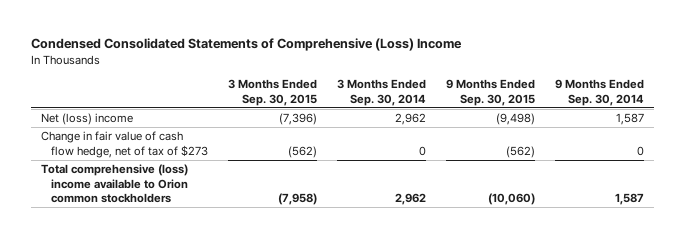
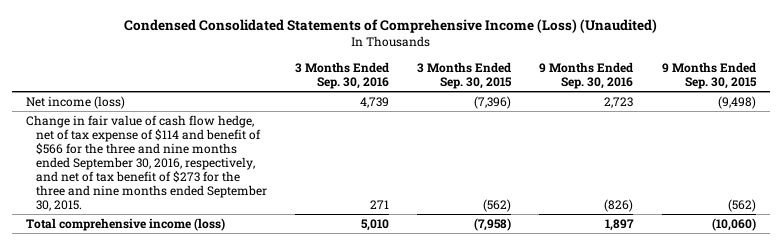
[30,38,462,52] Condensed Consolidated Statements of Comprehensive (Loss) Income -> [123,19,657,34] Condensed Consolidated Statements of Comprehensive Income (Loss) (Unaudited)
[336,79,426,106] 3 Months Ended Sep. 30, 2014 -> none
[554,79,644,106] 9 Months Ended Sep. 30, 2014 -> none
none -> [295,61,390,89] 3 Months Ended Sep. 30, 2016
none -> [539,61,634,89] 9 Months Ended Sep. 30, 2016
[40,113,133,126] Net (loss) income -> [25,95,125,109] Net income (loss)
[40,131,209,158] Change in fair value of cash flow hedge, net of tax of $273 -> [25,114,267,212] Change in fair value of cash flow hedge, net of tax expense of $114 and benefit of $566 for the three and nine months ended September 30, 2016, respectively, and net of tax benefit of $273 for the three and nine months ended September 30, 2015.
[40,164,189,204] Total comprehensive (loss) income available to Orion common stockholders -> [25,217,225,231] Total comprehensive income (loss)

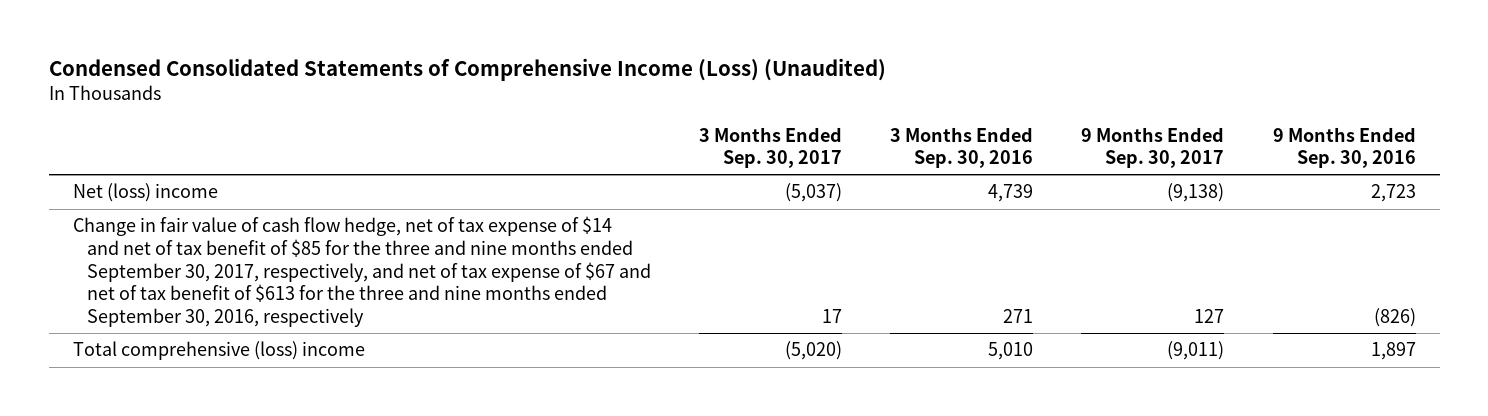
[417,61,513,89] 3 Months Ended Sep. 30, 2015 -> none
[661,61,757,89] 9 Months Ended Sep. 30, 2015 -> none
none -> [699,126,843,169] 3 Months Ended Sep. 30, 2017
none -> [1081,126,1225,169] 9 Months Ended Sep. 30, 2017
[25,95,125,109] Net income (loss) -> [72,183,218,203] Net (loss) income
[25,114,267,212] Change in fair value of cash flow hedge, net of tax expense of $114 and benefit of $566 for the three and nine months ended September 30, 2016, respectively, and net of tax benefit of $273 for the three and nine months ended September 30, 2015. -> [72,216,652,327] Change in fair value of cash flow hedge, net of tax expense of $14 and net of tax benefit of $85 for the three and nine months ended September 30, 2017, respectively, and net of tax expense of $67 and net of tax benefit of $613 for the three and nine months ended September 30, 2016, respectively
[25,217,225,231] Total comprehensive income (loss) -> [72,341,365,361] Total comprehensive (loss) income

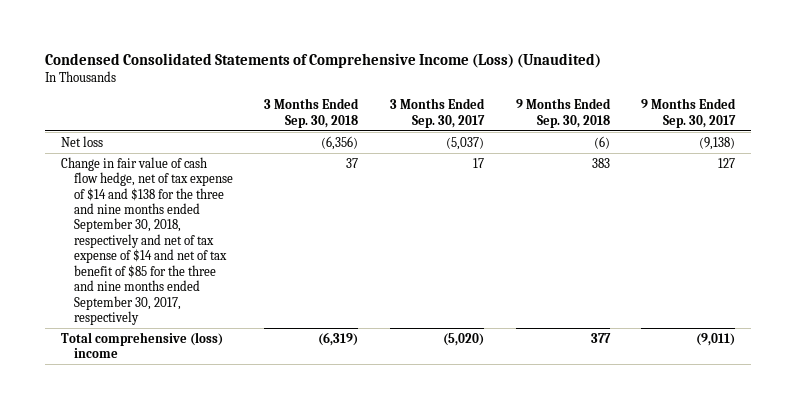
[890,126,1034,169] 3 Months Ended Sep. 30, 2016 -> none
[1272,126,1416,169] 9 Months Ended Sep. 30, 2016 -> none
none -> [264,98,360,128] 3 Months Ended Sep. 30, 2018
none -> [515,98,611,128] 9 Months Ended Sep. 30, 2018
[72,183,218,203] Net (loss) income -> [60,135,103,147] Net loss
[72,216,652,327] Change in fair value of cash flow hedge, net of tax expense of $14 and net of tax benefit of $85 for the three and nine months ended September 30, 2017, respectively, and net of tax expense of $67 and net of tax benefit of $613 for the three and nine months ended September 30, 2016, respectively -> [60,156,233,326] Change in fair value of cash flow hedge, net of tax expense of $14 and $138 for the three and nine months ended September 30, 2018, respectively and net of tax expense of $14 and net of tax benefit of $85 for the three and nine months ended September 30, 2017, respectively

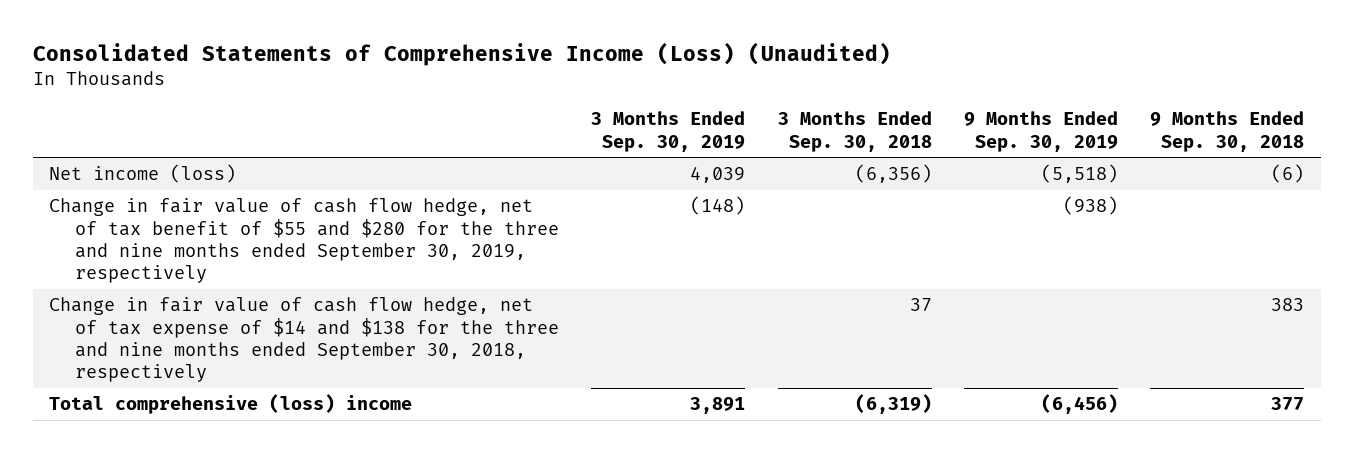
[44,52,601,68] Condensed Consolidated Statements of Comprehensive Income (Loss) (Unaudited) -> [33,42,892,67] Consolidated Statements of Comprehensive Income (Loss) (Unaudited)
[389,98,485,128] 3 Months Ended Sep. 30, 2017 -> none
[641,98,737,128] 9 Months Ended Sep. 30, 2017 -> none
none -> [591,111,746,152] 3 Months Ended Sep. 30, 2019
none -> [964,111,1119,152] 9 Months Ended Sep. 30, 2019
[60,135,103,147] Net loss -> [49,164,237,184] Net income (loss)
none -> [49,198,560,284] Change in fair value of cash flow hedge, net of tax benefit of $55 and $280 for the three and nine months ended September 30, 2019, respectively
[60,156,233,326] Change in fair value of cash flow hedge, net of tax expense of $14 and $138 for the three and nine months ended September 30, 2018, respectively and net of tax expense of $14 and net of tax benefit of $85 for the three and nine months ended September 30, 2017, respectively -> [49,297,560,383] Change in fair value of cash flow hedge, net of tax expense of $14 and $138 for the three and nine months ended September 30, 2018, respectively

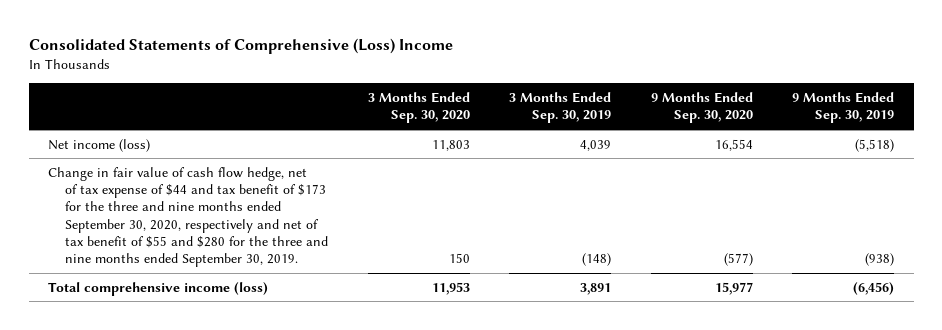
[33,42,892,67] Consolidated Statements of Comprehensive Income (Loss) (Unaudited) -> [28,38,453,55] Consolidated Statements of Comprehensive (Loss) Income
[777,111,932,152] 3 Months Ended Sep. 30, 2018 -> none
[1150,111,1305,152] 9 Months Ended Sep. 30, 2018 -> none
none -> [367,92,470,124] 3 Months Ended Sep. 30, 2020
none -> [650,92,753,124] 9 Months Ended Sep. 30, 2020
[49,297,560,383] Change in fair value of cash flow hedge, net of tax expense of $14 and $138 for the three and nine months ended September 30, 2018, respectively -> none
[49,198,560,284] Change in fair value of cash flow hedge, net of tax benefit of $55 and $280 for the three and nine months ended September 30, 2019, respectively -> [48,166,329,268] Change in fair value of cash flow hedge, net of tax expense of $44 and tax benefit of $173 for the three and nine months ended September 30, 2020, respectively and net of tax benefit of $55 and $280 for the three and nine months ended September 30, 2019.
[49,394,413,415] Total comprehensive (loss) income -> [48,281,269,296] Total comprehensive income (loss)

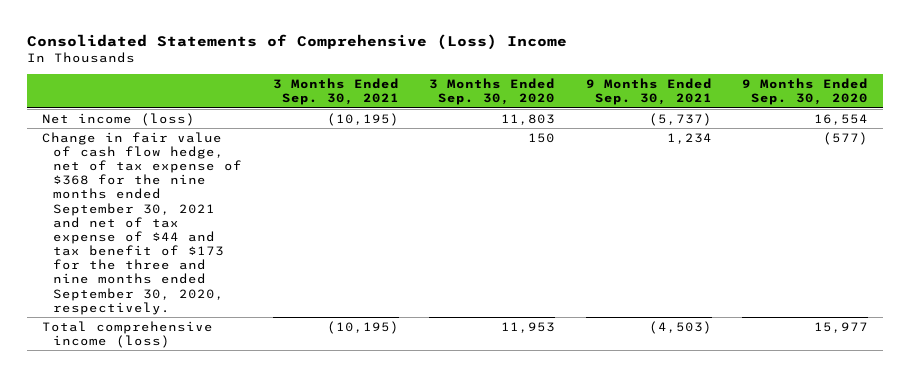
[509,92,612,124] 3 Months Ended Sep. 30, 2019 -> none
[791,92,894,124] 9 Months Ended Sep. 30, 2019 -> none
none -> [272,78,399,106] 3 Months Ended Sep. 30, 2021
none -> [585,78,712,106] 9 Months Ended Sep. 30, 2021
[48,166,329,268] Change in fair value of cash flow hedge, net of tax expense of $44 and tax benefit of $173 for the three and nine months ended September 30, 2020, respectively and net of tax benefit of $55 and $280 for the three and nine months ended September 30, 2019. -> [42,131,243,315] Change in fair value of cash flow hedge, net of tax expense of $368 for the nine months ended September 30, 2021 and net of tax expense of $44 and tax benefit of $173 for the three and nine months ended September 30, 2020, respectively.

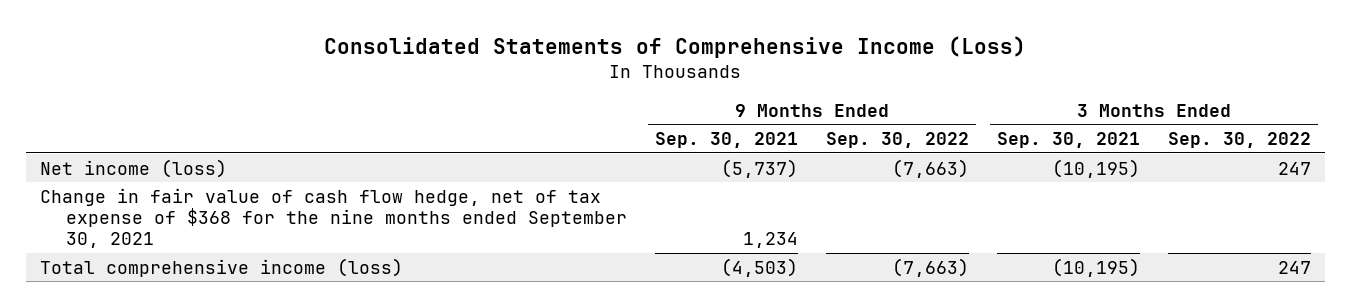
[26,33,567,50] Consolidated Statements of Comprehensive (Loss) Income -> [324,35,1027,58] Consolidated Statements of Comprehensive Income (Loss)
[429,78,556,106] 3 Months Ended Sep. 30, 2020 -> none
[742,78,869,106] 9 Months Ended Sep. 30, 2020 -> none
none -> [826,132,970,149] Sep. 30, 2022
none -> [1167,132,1311,149] Sep. 30, 2022
[42,131,243,315] Change in fair value of cash flow hedge, net of tax expense of $368 for the nine months ended September 30, 2021 and net of tax expense of $44 and tax benefit of $173 for the three and nine months ended September 30, 2020, respectively. -> [40,187,628,248] Change in fair value of cash flow hedge, net of tax expense of $368 for the nine months ended September 30, 2021

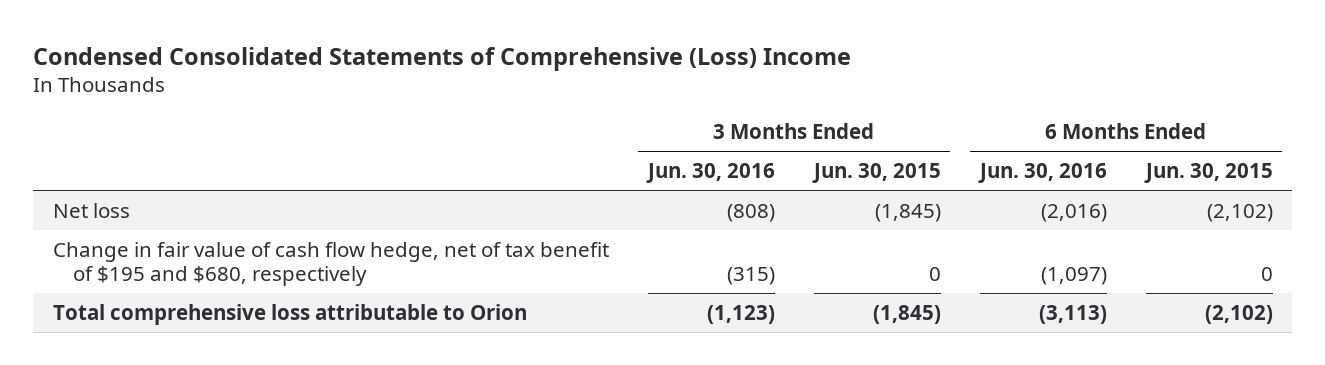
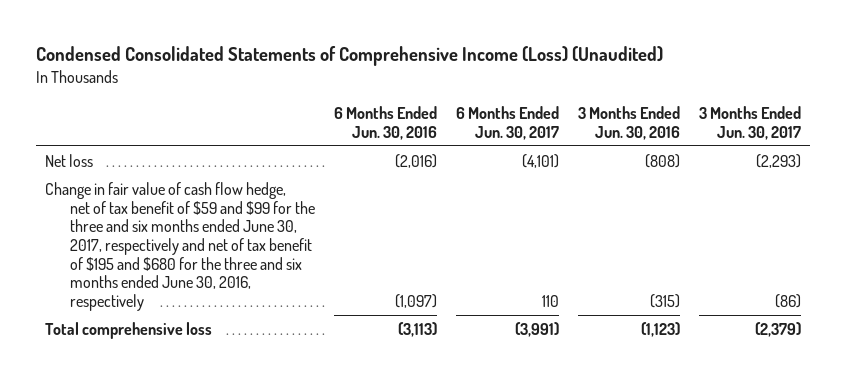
[33,46,852,71] Condensed Consolidated Statements of Comprehensive (Loss) Income -> [35,45,663,66] Condensed Consolidated Statements of Comprehensive Income (Loss) (Unaudited)
[811,163,941,184] Jun. 30, 2015 -> none
[1143,163,1273,184] Jun. 30, 2015 -> none
none -> [456,105,560,140] 6 Months Ended Jun. 30, 2017
none -> [698,105,801,140] 3 Months Ended Jun. 30, 2017
[52,241,609,286] Change in fair value of cash flow hedge, net of tax benefit of $195 and $680, respectively -> [45,182,316,311] Change in fair value of cash flow hedge, net of tax benefit of $59 and $99 for the three and six months ended June 30, 2017, respectively and net of tax benefit of $195 and $680 for the three and six months ended June 30, 2016, respectively
[52,303,527,325] Total comprehensive loss attributable to Orion -> [45,322,213,340] Total comprehensive loss

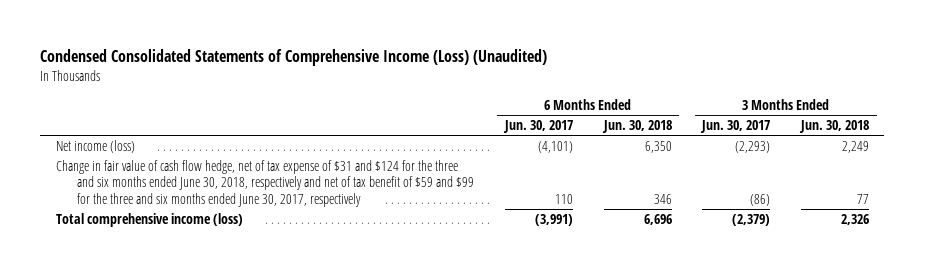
[334,105,438,140] 6 Months Ended Jun. 30, 2016 -> none
[577,105,680,140] 3 Months Ended Jun. 30, 2016 -> none
none -> [601,120,672,134] Jun. 30, 2018
none -> [799,120,870,134] Jun. 30, 2018
[45,154,94,168] Net loss -> [55,139,135,153] Net income (loss)
[45,182,316,311] Change in fair value of cash flow hedge, net of tax benefit of $59 and $99 for the three and six months ended June 30, 2017, respectively and net of tax benefit of $195 and $680 for the three and six months ended June 30, 2016, respectively -> [55,159,475,207] Change in fair value of cash flow hedge, net of tax expense of $31 and $124 for the three and six months ended June 30, 2018, respectively and net of tax benefit of $59 and $99 for the three and six months ended June 30, 2017, respectively
[45,322,213,340] Total comprehensive loss -> [55,212,243,227] Total comprehensive income (loss)

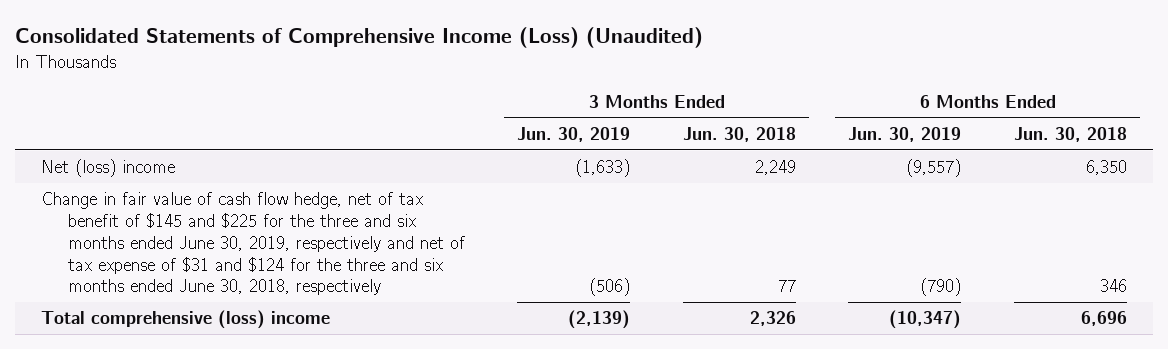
[40,49,548,67] Condensed Consolidated Statements of Comprehensive Income (Loss) (Unaudited) -> [14,27,703,49] Consolidated Statements of Comprehensive Income (Loss) (Unaudited)
[503,120,574,134] Jun. 30, 2017 -> none
[700,120,771,134] Jun. 30, 2017 -> none
none -> [517,126,631,142] Jun. 30, 2019
none -> [848,126,962,142] Jun. 30, 2019
[55,139,135,153] Net income (loss) -> [41,159,176,178] Net (loss) income
[55,159,475,207] Change in fair value of cash flow hedge, net of tax expense of $31 and $124 for the three and six months ended June 30, 2018, respectively and net of tax benefit of $59 and $99 for the three and six months ended June 30, 2017, respectively -> [41,192,465,296] Change in fair value of cash flow hedge, net of tax benefit of $145 and $225 for the three and six months ended June 30, 2019, respectively and net of tax expense of $31 and $124 for the three and six months ended June 30, 2018, respectively
[55,212,243,227] Total comprehensive income (loss) -> [41,310,331,330] Total comprehensive (loss) income

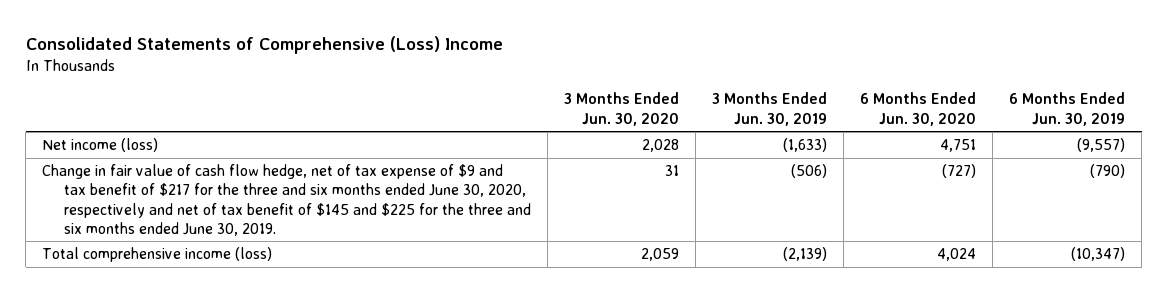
[14,27,703,49] Consolidated Statements of Comprehensive Income (Loss) (Unaudited) -> [25,35,503,54] Consolidated Statements of Comprehensive (Loss) Income
[682,126,796,142] Jun. 30, 2018 -> none
[1013,126,1127,142] Jun. 30, 2018 -> none
none -> [564,92,680,126] 3 Months Ended Jun. 30, 2020
none -> [860,92,977,126] 6 Months Ended Jun. 30, 2020
[41,159,176,178] Net (loss) income -> [42,138,159,153] Net income (loss)
[41,192,465,296] Change in fair value of cash flow hedge, net of tax benefit of $145 and $225 for the three and six months ended June 30, 2019, respectively and net of tax expense of $31 and $124 for the three and six months ended June 30, 2018, respectively -> [42,164,532,236] Change in fair value of cash flow hedge, net of tax expense of $9 and tax benefit of $217 for the three and six months ended June 30, 2020, respectively and net of tax benefit of $145 and $225 for the three and six months ended June 30, 2019.
[41,310,331,330] Total comprehensive (loss) income -> [42,247,273,263] Total comprehensive income (loss)

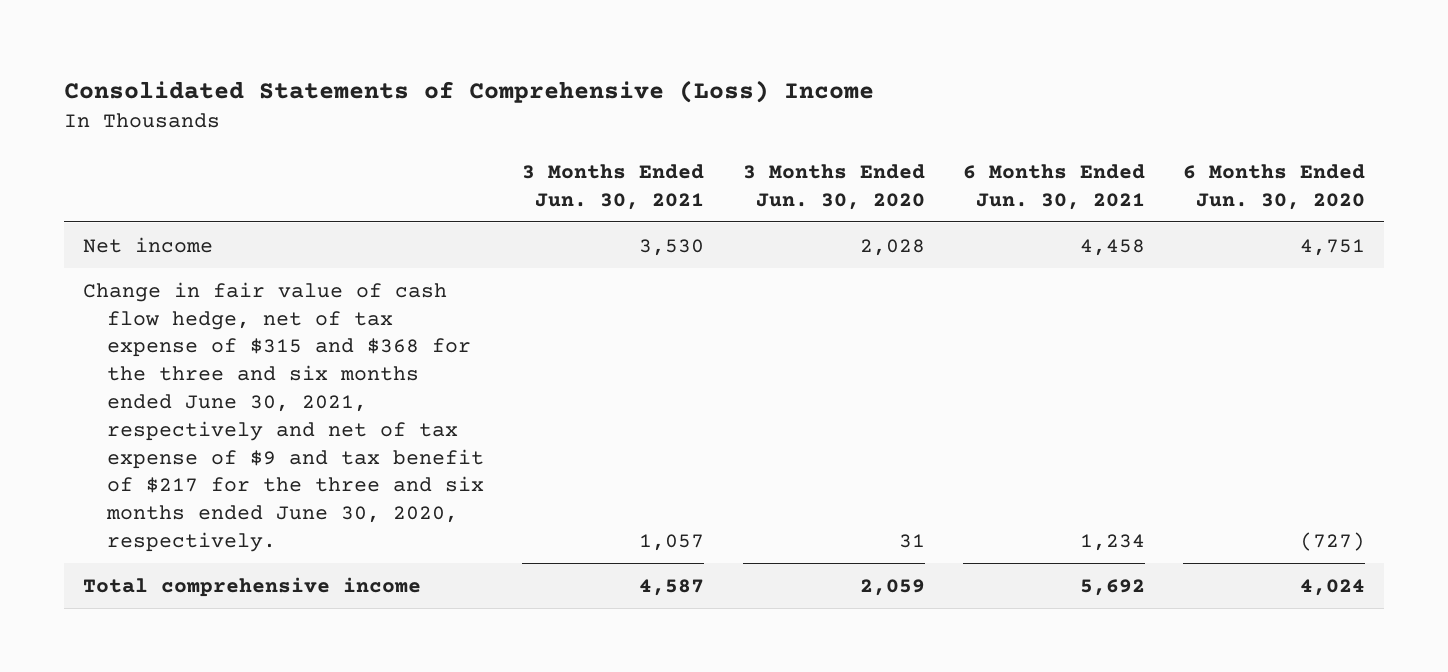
[712,92,828,126] 3 Months Ended Jun. 30, 2019 -> none
[1009,92,1126,126] 6 Months Ended Jun. 30, 2019 -> none
none -> [522,163,705,210] 3 Months Ended Jun. 30, 2021
none -> [962,163,1145,210] 6 Months Ended Jun. 30, 2021
[42,138,159,153] Net income (loss) -> [83,236,214,253] Net income
[42,164,532,236] Change in fair value of cash flow hedge, net of tax expense of $9 and tax benefit of $217 for the three and six months ended June 30, 2020, respectively and net of tax benefit of $145 and $225 for the three and six months ended June 30, 2019. -> [83,281,484,553] Change in fair value of cash flow hedge, net of tax expense of $315 and $368 for the three and six months ended June 30, 2021, respectively and net of tax expense of $9 and tax benefit of $217 for the three and six months ended June 30, 2020, respectively.
[42,247,273,263] Total comprehensive income (loss) -> [83,576,422,597] Total comprehensive income

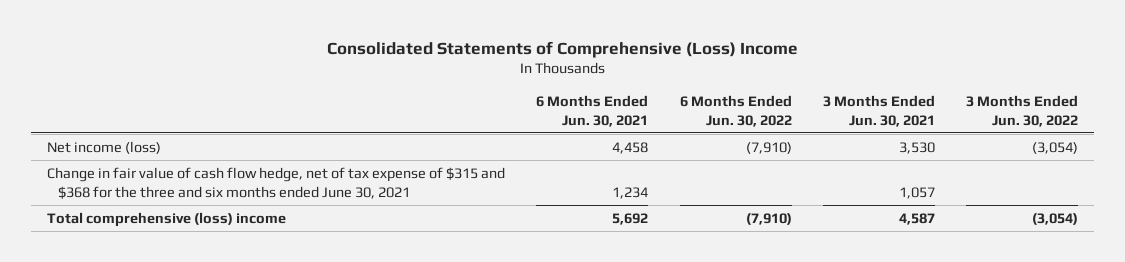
[742,163,925,210] 3 Months Ended Jun. 30, 2020 -> none
[1183,163,1366,210] 6 Months Ended Jun. 30, 2020 -> none
none -> [679,94,792,127] 6 Months Ended Jun. 30, 2022
none -> [966,94,1079,127] 3 Months Ended Jun. 30, 2022
[83,236,214,253] Net income -> [46,140,161,154] Net income (loss)
[83,281,484,553] Change in fair value of cash flow hedge, net of tax expense of $315 and $368 for the three and six months ended June 30, 2021, respectively and net of tax expense of $9 and tax benefit of $217 for the three and six months ended June 30, 2020, respectively. -> [46,166,505,200] Change in fair value of cash flow hedge, net of tax expense of $315 and $368 for the three and six months ended June 30, 2021
[83,576,422,597] Total comprehensive income -> [46,211,286,227] Total comprehensive (loss) income

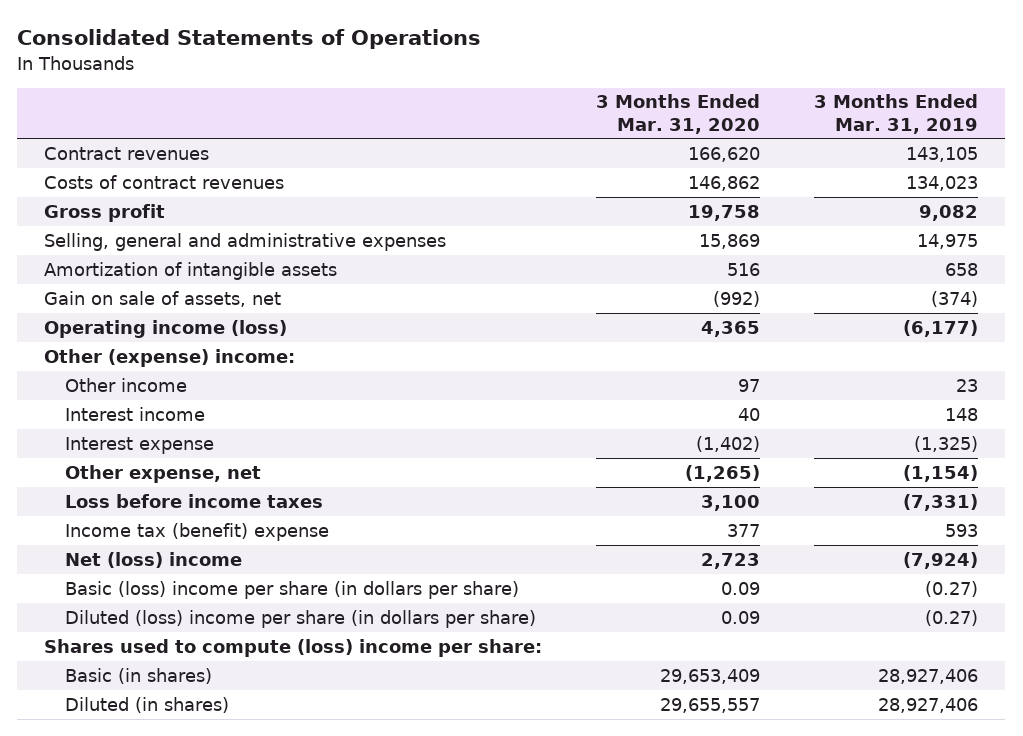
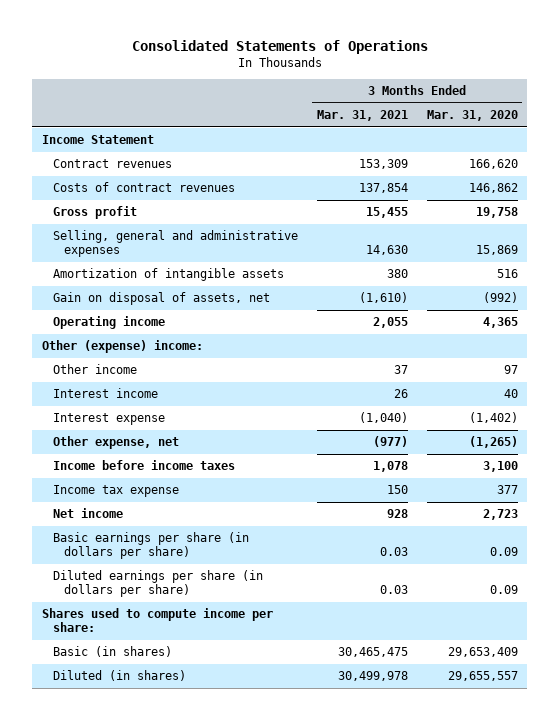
[814,94,979,134] 3 Months Ended Mar. 31, 2019 -> none
none -> [316,110,408,122] Mar. 31, 2021
none -> [41,135,154,145] Income Statement
[44,290,282,307] Gain on sale of assets, net -> [52,292,270,306] Gain on disposal of assets, net
[44,319,288,338] Operating income (loss) -> [52,316,165,330] Operating income
[64,493,323,508] Loss before income taxes -> [52,460,235,471] Income before income taxes
[64,522,329,541] Income tax (benefit) expense -> [52,485,179,498] Income tax expense
[64,551,242,568] Net (loss) income -> [52,508,123,519] Net income
[64,580,519,599] Basic (loss) income per share (in dollars per share) -> [52,532,249,560] Basic earnings per share (in dollars per share)
[64,609,536,628] Diluted (loss) income per share (in dollars per share) -> [52,570,263,598] Diluted earnings per share (in dollars per share)
[44,638,543,657] Shares used to compute (loss) income per share: -> [41,608,273,633] Shares used to compute income per share:

